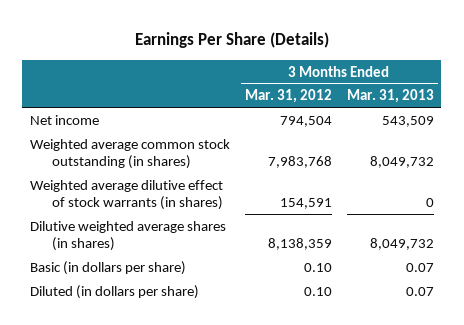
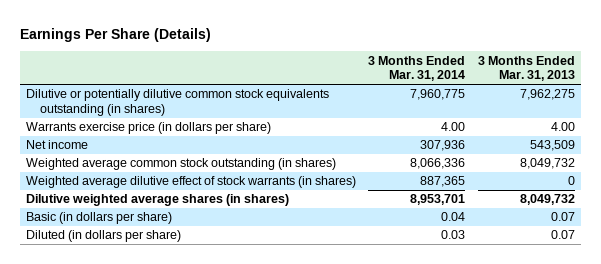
[244,89,332,104] Mar. 31, 2012 -> none
none -> [368,55,466,82] 3 Months Ended Mar. 31, 2014
none -> [26,89,330,116] Dilutive or potentially dilutive common stock equivalents outstanding (in shares)
none -> [26,122,272,135] Warrants exercise price (in dollars per share)

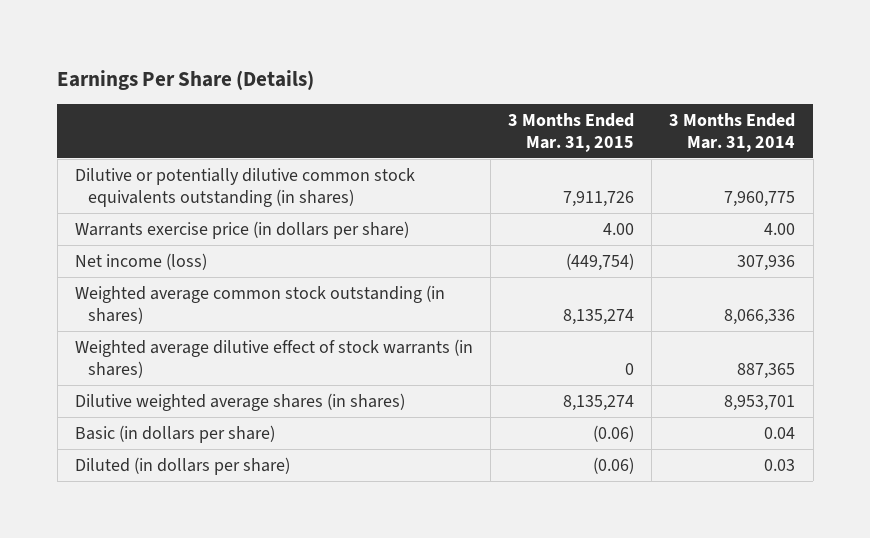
[477,55,575,82] 3 Months Ended Mar. 31, 2013 -> none
none -> [508,112,635,152] 3 Months Ended Mar. 31, 2015
[26,140,89,150] Net income -> [74,252,207,270] Net income (loss)

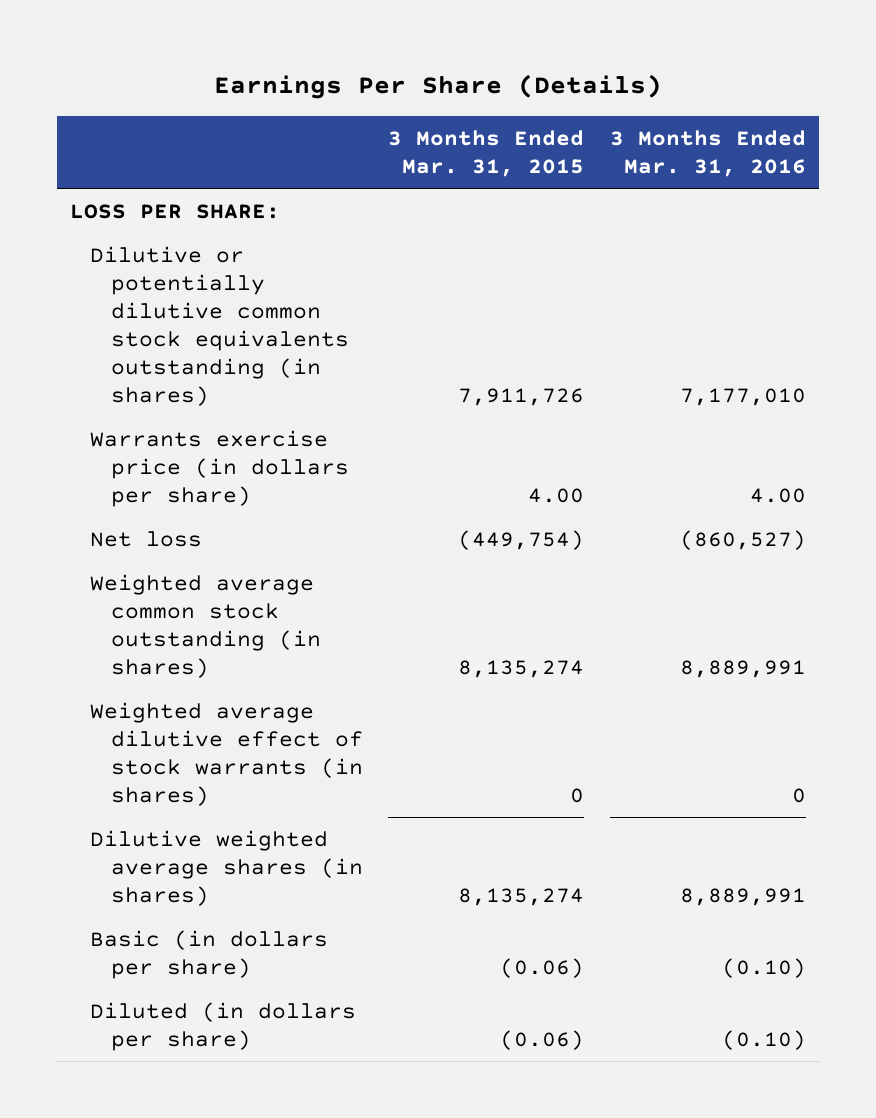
[669,112,796,152] 3 Months Ended Mar. 31, 2014 -> none
none -> [610,129,807,177] 3 Months Ended Mar. 31, 2016
none -> [69,203,280,219] LOSS PER SHARE:
[74,252,207,270] Net income (loss) -> [90,530,203,547] Net loss

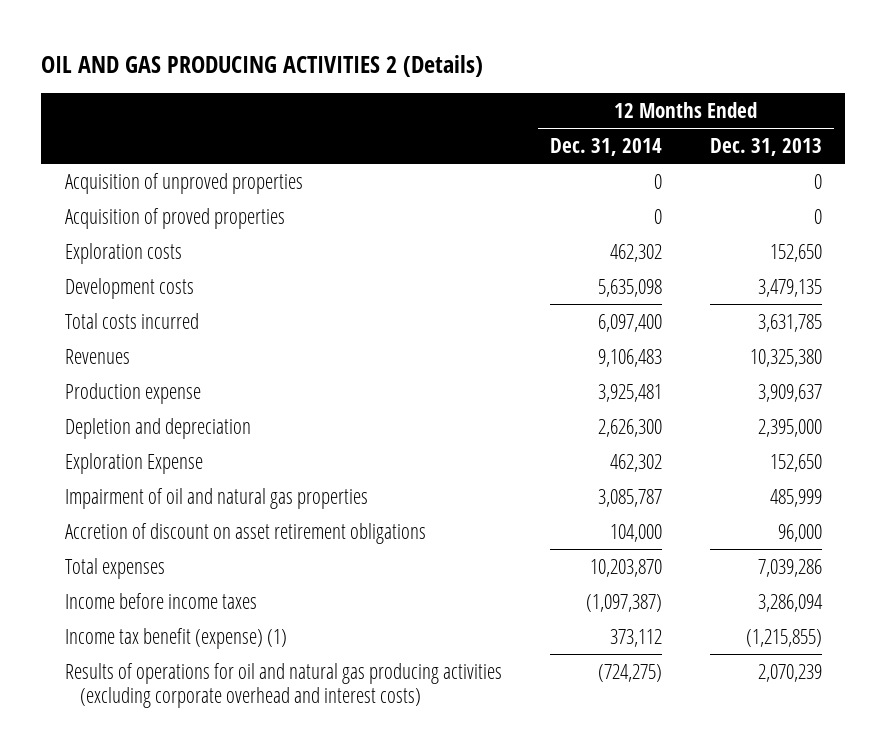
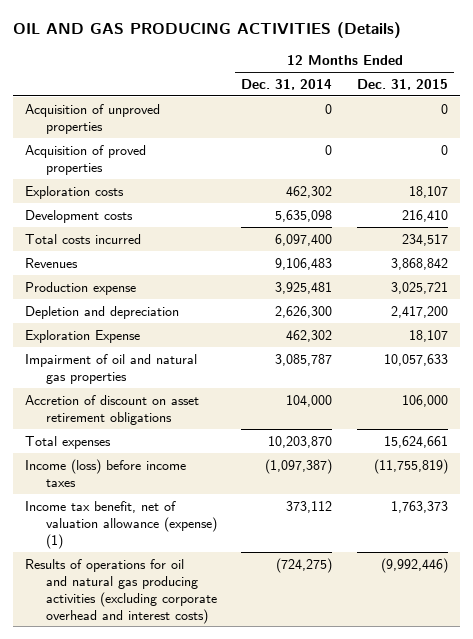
[41,54,484,77] OIL AND GAS PRODUCING ACTIVITIES 2 (Details) -> [12,22,401,39] OIL AND GAS PRODUCING ACTIVITIES (Details)
[709,138,822,157] Dec. 31, 2013 -> none
none -> [356,78,448,90] Dec. 31, 2015
[65,592,258,609] Income before income taxes -> [24,458,186,487] Income (loss) before income taxes
[65,627,288,649] Income tax benefit (expense) (1) -> [24,500,217,549] Income tax benefit, net of valuation allowance (expense) (1)

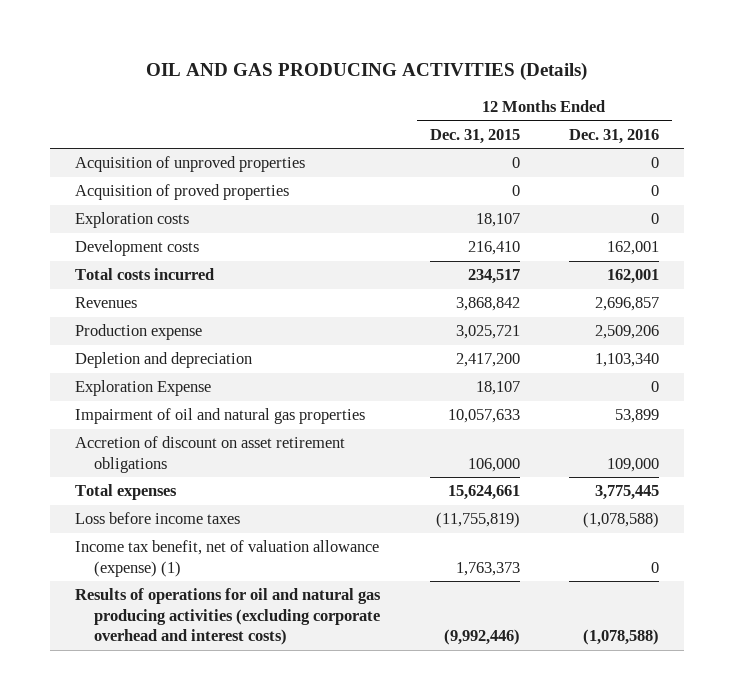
[241,78,333,90] Dec. 31, 2014 -> none
none -> [569,128,660,144] Dec. 31, 2016
[24,458,186,487] Income (loss) before income taxes -> [75,512,241,525] Loss before income taxes

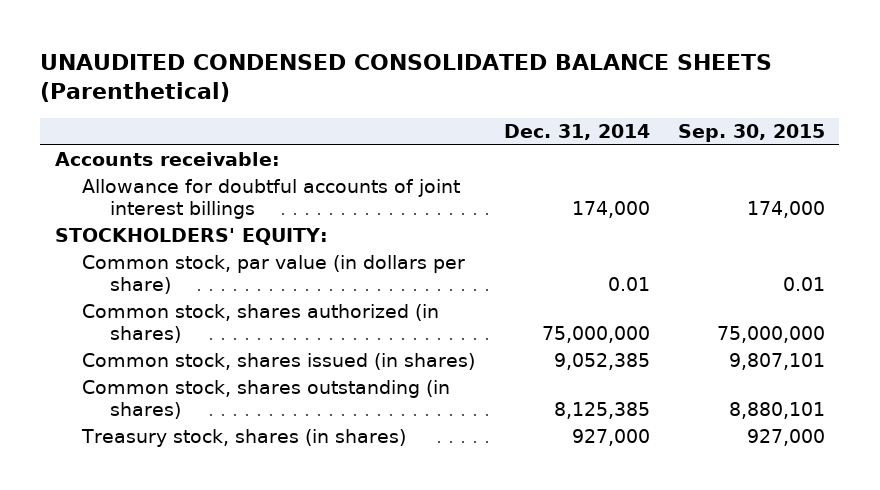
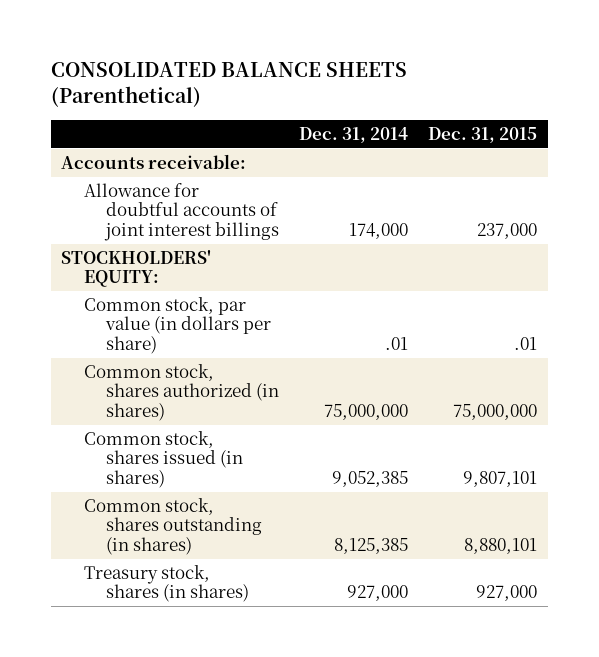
[40,53,773,103] UNAUDITED CONDENSED CONSOLIDATED BALANCE SHEETS (Parenthetical) -> [51,62,408,108] CONSOLIDATED BALANCE SHEETS (Parenthetical)
[678,124,826,143] Sep. 30, 2015 -> none
none -> [428,126,538,143] Dec. 31, 2015
[607,277,650,292] 0.01 -> [385,337,409,351] .01

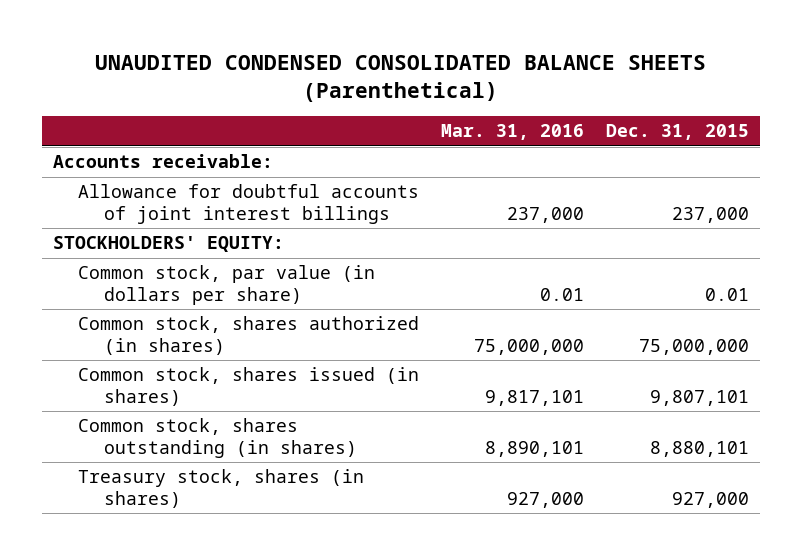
[51,62,408,108] CONSOLIDATED BALANCE SHEETS (Parenthetical) -> [94,54,706,102] UNAUDITED CONDENSED CONSOLIDATED BALANCE SHEETS (Parenthetical)
[299,126,409,143] Dec. 31, 2014 -> none
none -> [441,124,585,141] Mar. 31, 2016
[514,337,538,351] .01 -> [705,287,750,301] 0.01

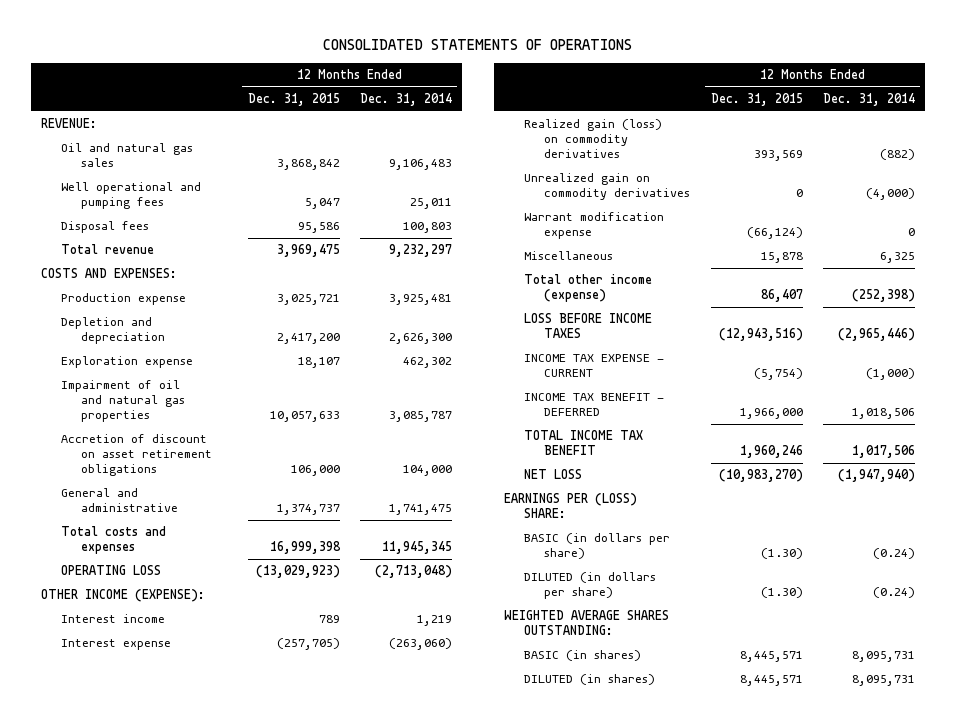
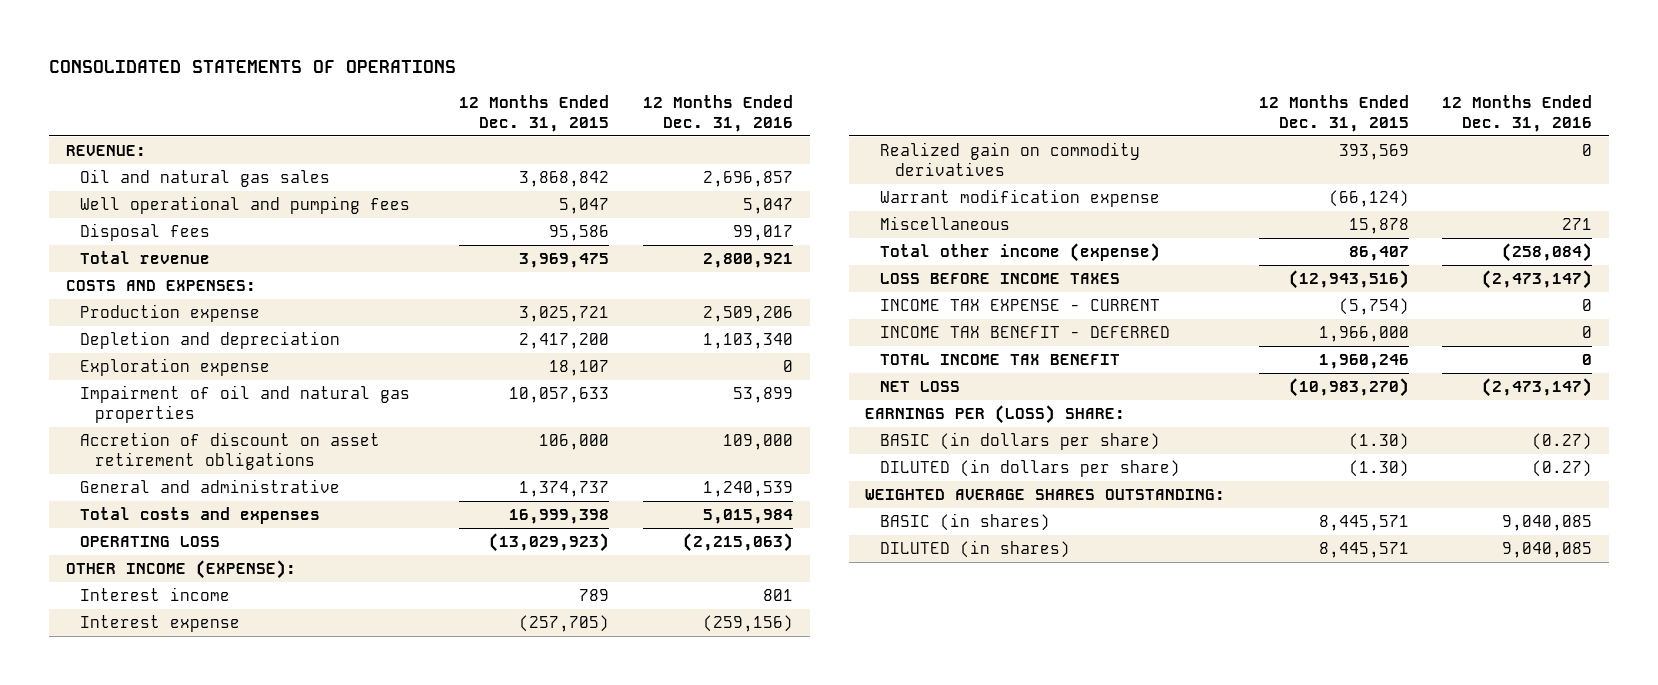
[360,93,453,107] Dec. 31, 2014 -> none
none -> [642,95,793,132] 12 Months Ended Dec. 31, 2016
[524,173,690,201] Unrealized gain on commodity derivatives -> none
[524,119,663,159] Realized gain (loss) on commodity derivatives -> [879,142,1140,176] Realized gain on commodity derivatives

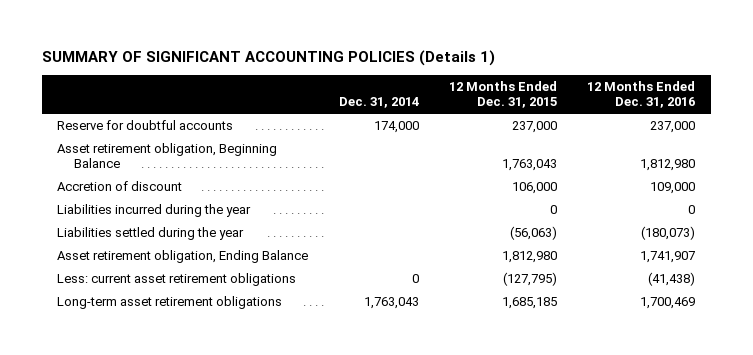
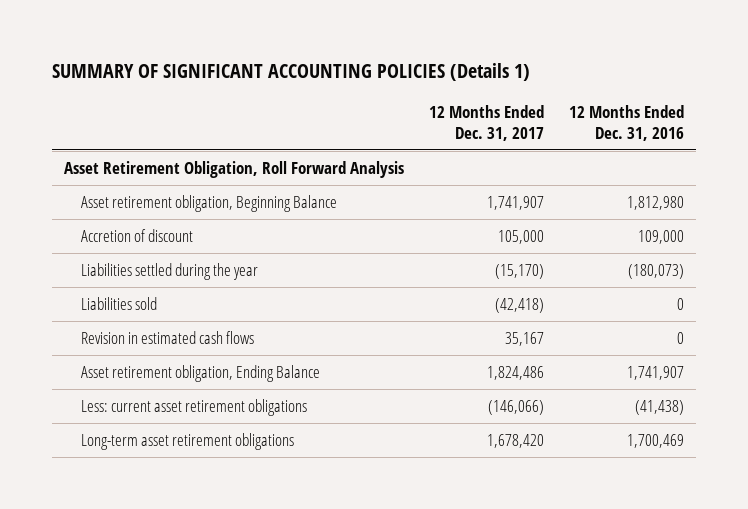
[338,97,419,109] Dec. 31, 2014 -> none
[449,81,558,109] 12 Months Ended Dec. 31, 2015 -> none
none -> [428,105,544,141] 12 Months Ended Dec. 31, 2017
[57,120,234,131] Reserve for doubtful accounts -> none
none -> [64,160,405,178] Asset Retirement Obligation, Roll Forward Analysis
[57,204,252,218] Liabilities incurred during the year -> none
none -> [80,296,157,310] Liabilities sold
none -> [80,330,254,344] Revision in estimated cash flows

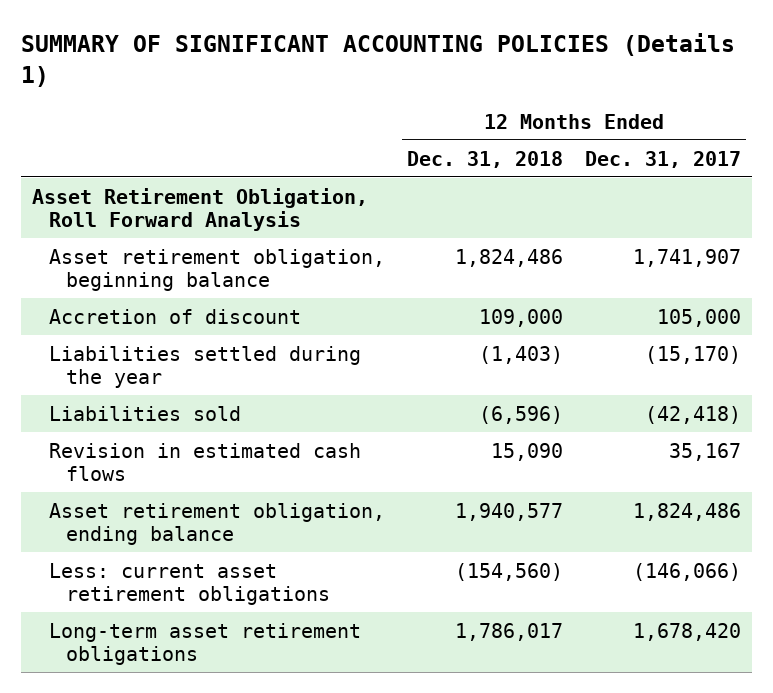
[568,105,684,141] 12 Months Ended Dec. 31, 2016 -> none
none -> [406,150,563,168] Dec. 31, 2018
[80,194,337,212] Asset retirement obligation, Beginning Balance -> [49,248,386,292] Asset retirement obligation, beginning balance
[80,364,320,382] Asset retirement obligation, Ending Balance -> [49,502,386,546] Asset retirement obligation, ending balance

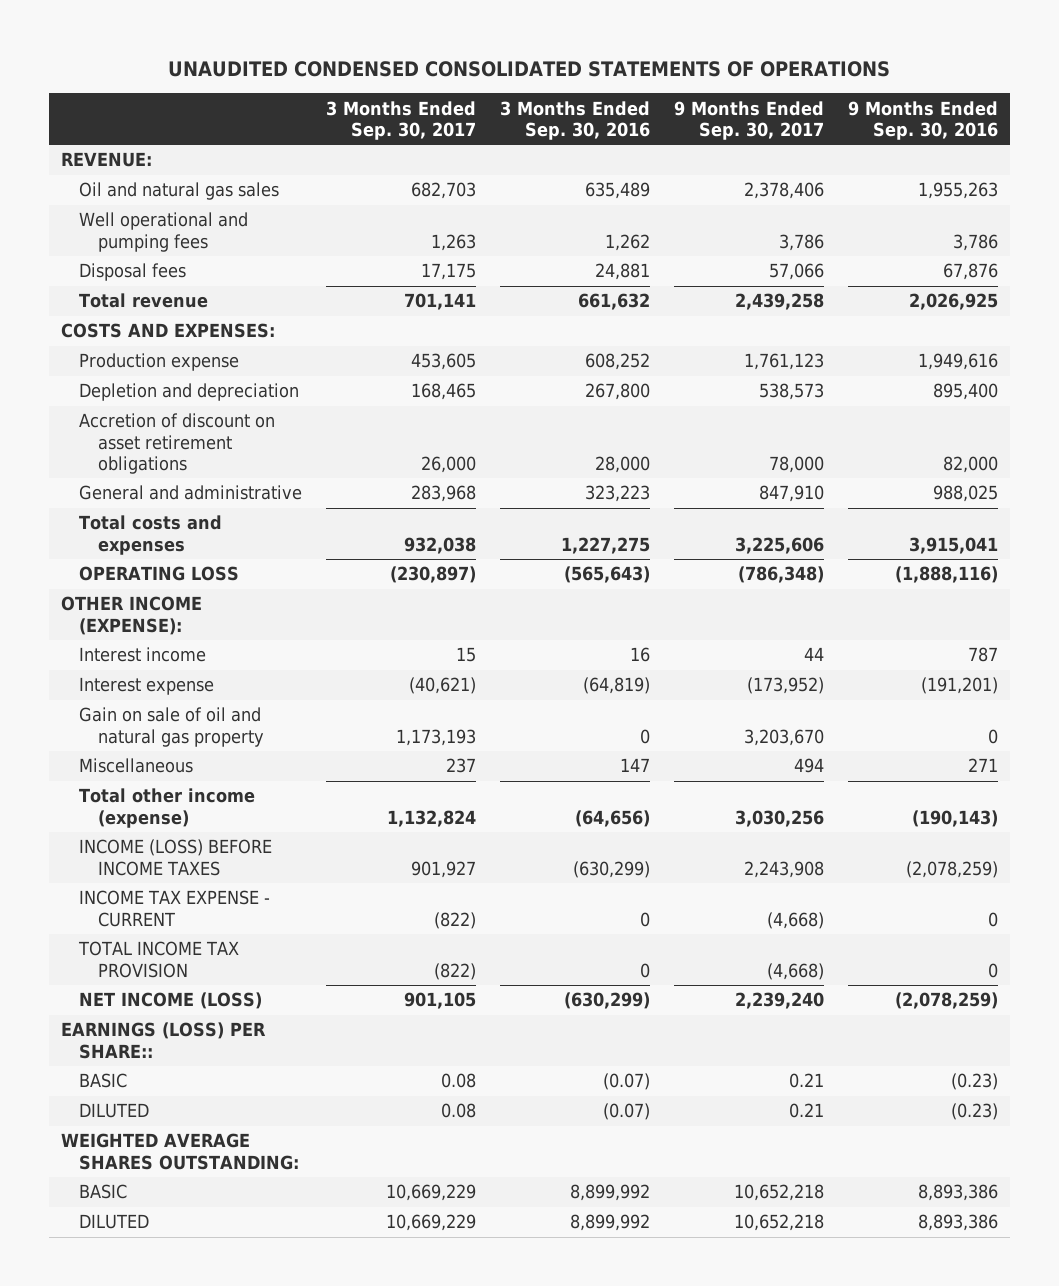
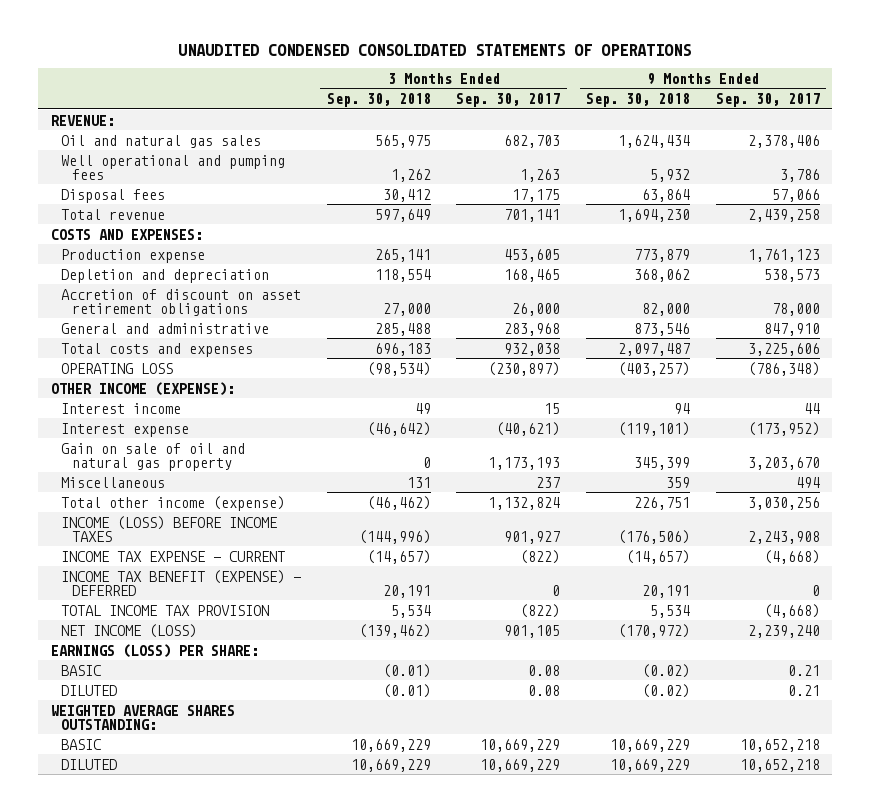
[500,100,651,140] 3 Months Ended Sep. 30, 2016 -> none
[847,100,998,140] 9 Months Ended Sep. 30, 2016 -> none
none -> [326,93,431,108] Sep. 30, 2018
none -> [586,93,691,108] Sep. 30, 2018
none -> [61,569,302,596] INCOME TAX BENEFIT (EXPENSE) - DEFERRED
[60,1022,266,1059] EARNINGS (LOSS) PER SHARE:: -> [50,643,259,658] EARNINGS (LOSS) PER SHARE:

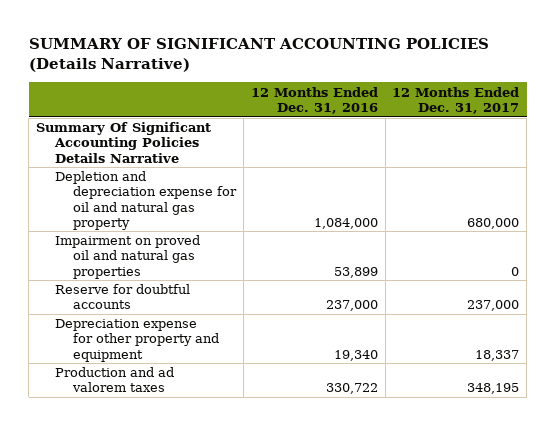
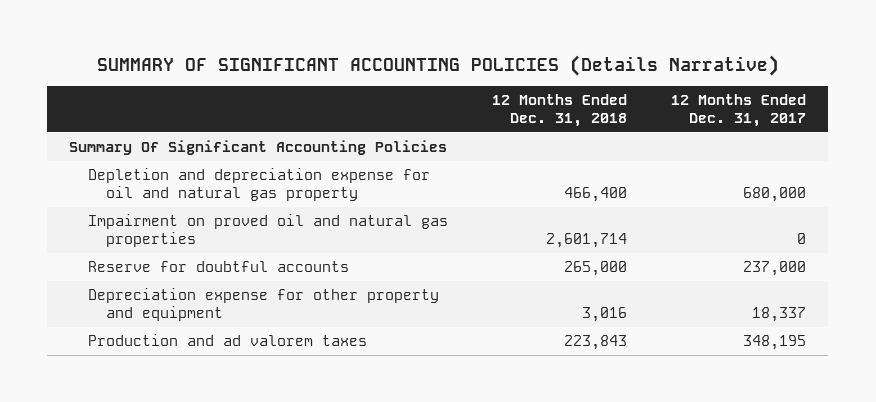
[250,86,378,114] 12 Months Ended Dec. 31, 2016 -> none
none -> [492,94,628,128] 12 Months Ended Dec. 31, 2018
[36,122,212,163] Summary Of Significant Accounting Policies Details Narrative -> [69,140,448,156] Summary Of Significant Accounting Policies

